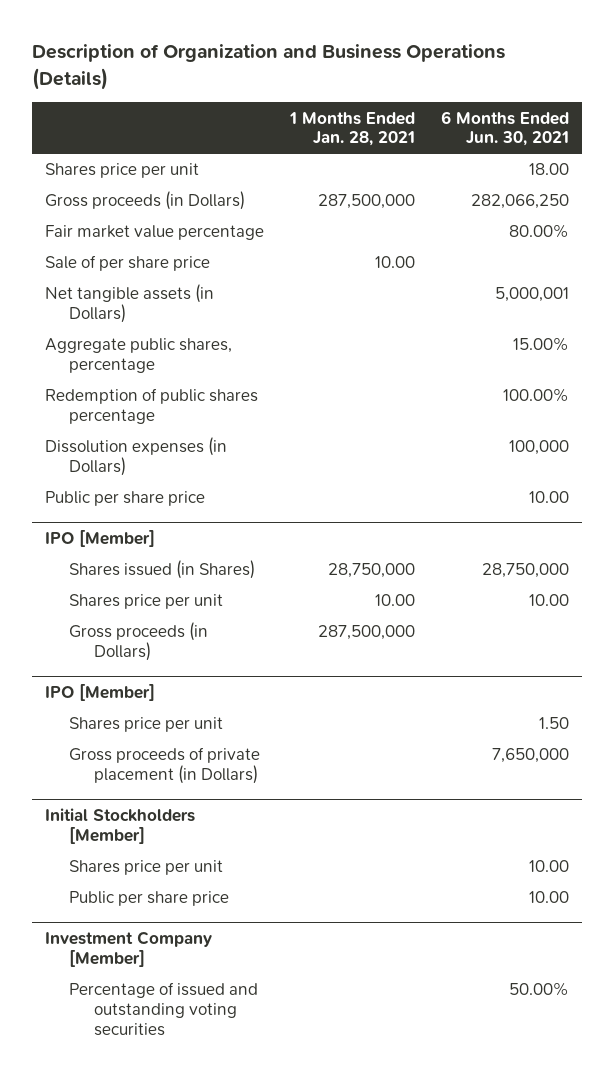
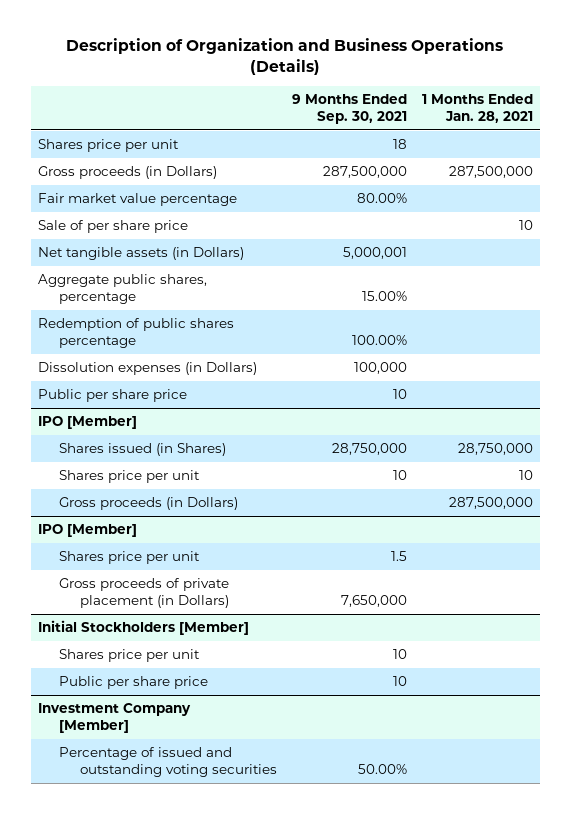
[440,110,569,147] 6 Months Ended Jun. 30, 2021 -> none
none -> [291,93,407,125] 9 Months Ended Sep. 30, 2021
[374,256,415,269] 10.00 -> [518,220,533,231] 10
[374,594,415,607] 10.00 -> [518,470,533,481] 10

